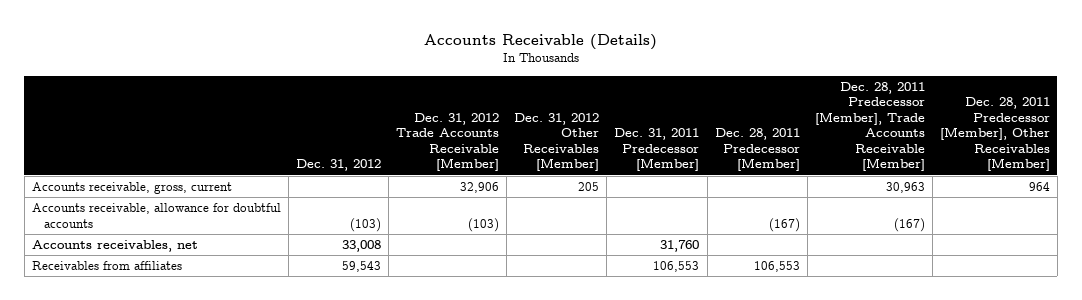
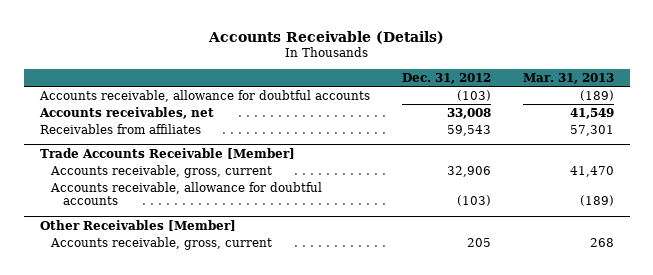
[396,112,500,172] Dec. 31, 2012 Trade Accounts Receivable [Member] -> none
[514,112,600,172] Dec. 31, 2012 Other Receivables [Member] -> none
[614,128,700,172] Dec. 31, 2011 Predecessor [Member] -> none
[714,128,800,172] Dec. 28, 2011 Predecessor [Member] -> none
[814,81,925,172] Dec. 28, 2011 Predecessor [Member], Trade Accounts Receivable [Member] -> none
[939,97,1050,172] Dec. 28, 2011 Predecessor [Member], Other Receivables [Member] -> none
none -> [522,72,614,84] Mar. 31, 2013
[31,182,232,195] Accounts receivable, gross, current -> none
none -> [39,147,295,159] Trade Accounts Receivable [Member]
none -> [50,164,273,178] Accounts receivable, gross, current
none -> [50,181,323,206] Accounts receivable, allowance for doubtful accounts
none -> [39,219,236,231] Other Receivables [Member]
none -> [50,236,273,250] Accounts receivable, gross, current

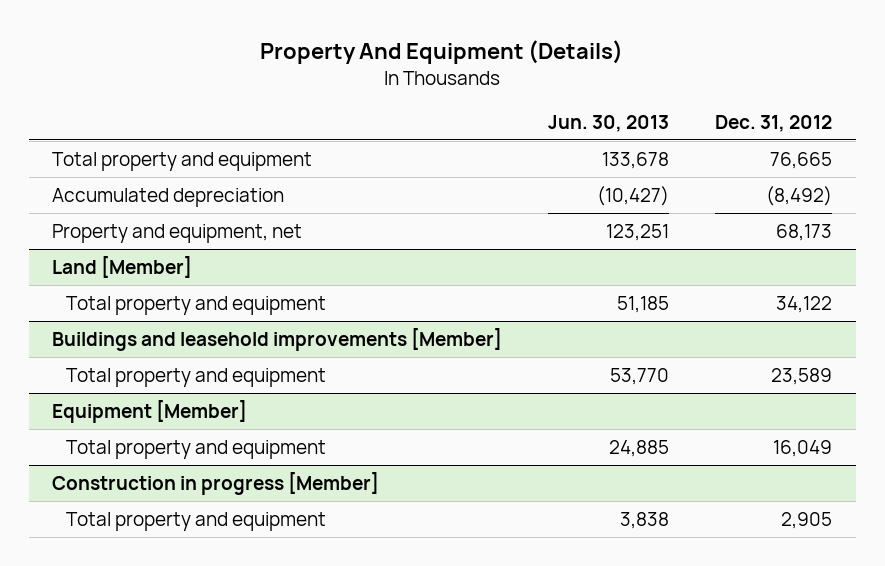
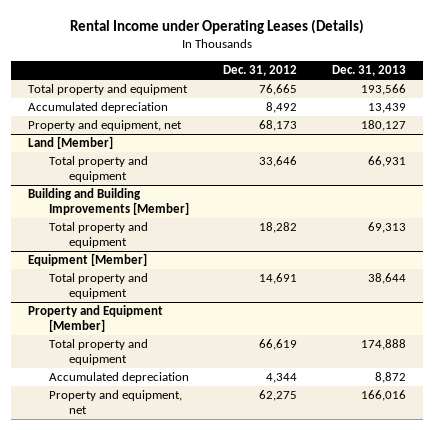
[260,39,624,64] Property And Equipment (Details) -> [69,18,364,34] Rental Income under Operating Leases (Details)
[548,114,670,132] Jun. 30, 2013 -> none
none -> [331,65,406,77] Dec. 31, 2013
[766,186,833,207] (8,492) -> [266,102,298,114] 8,492
[776,296,833,314] 34,122 -> [259,156,298,168] 33,646
[52,328,503,352] Buildings and leasehold improvements [Member] -> [28,188,189,216] Building and Building Improvements [Member]
[771,368,833,386] 23,589 -> [259,222,298,234] 18,282
[52,472,380,496] Construction in progress [Member] -> none
[773,440,833,458] 16,049 -> [259,273,298,285] 14,691
none -> [28,305,164,333] Property and Equipment [Member]
[781,512,833,530] 2,905 -> [259,339,298,351] 66,619
none -> [48,372,189,384] Accumulated depreciation
none -> [48,390,182,415] Property and equipment, net

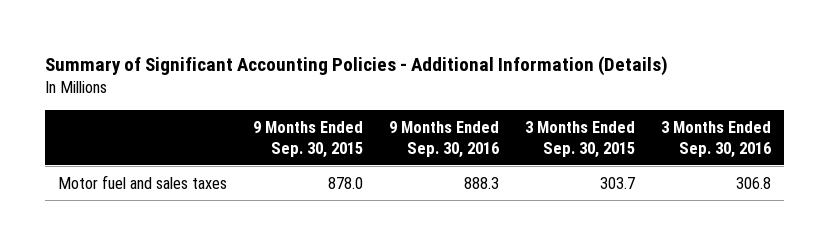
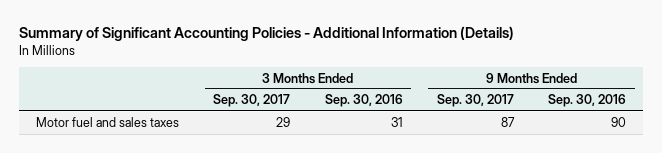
[252,120,363,158] 9 Months Ended Sep. 30, 2015 -> none
[524,120,635,158] 3 Months Ended Sep. 30, 2015 -> none
none -> [213,94,291,108] Sep. 30, 2017
none -> [436,94,514,108] Sep. 30, 2017
[463,176,499,189] 888.3 -> [611,117,627,128] 90
[735,176,771,189] 306.8 -> [390,117,403,128] 31

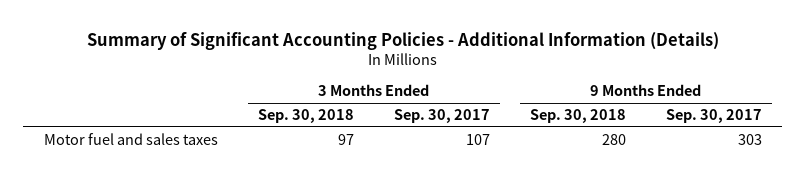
[324,94,403,108] Sep. 30, 2016 -> none
[548,94,627,108] Sep. 30, 2016 -> none
none -> [257,109,354,124] Sep. 30, 2018
none -> [530,109,627,124] Sep. 30, 2018
[276,117,291,128] 29 -> [465,134,490,146] 107
[500,117,515,128] 87 -> [738,134,763,146] 303

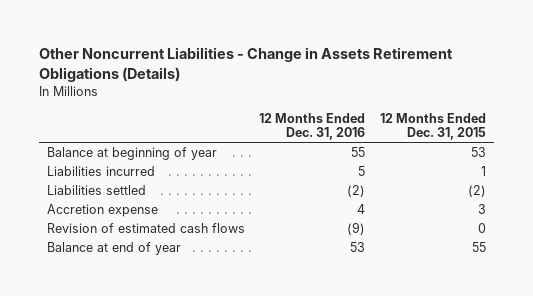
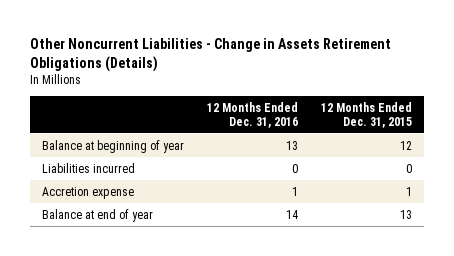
[46,185,146,196] Liabilities settled -> none
[46,223,245,234] Revision of estimated cash flows -> none
[351,147,366,158] 55 -> [285,140,298,150] 13
[471,147,487,158] 53 -> [400,140,413,150] 12
[358,166,366,177] 5 -> [291,163,298,173] 0
[481,166,487,177] 1 -> [406,163,413,173] 0
[357,204,366,215] 4 -> [291,186,298,196] 1
[478,204,487,215] 3 -> [406,186,413,196] 1
[350,242,366,253] 53 -> [285,209,298,219] 14
[472,242,487,253] 55 -> [400,209,413,219] 13

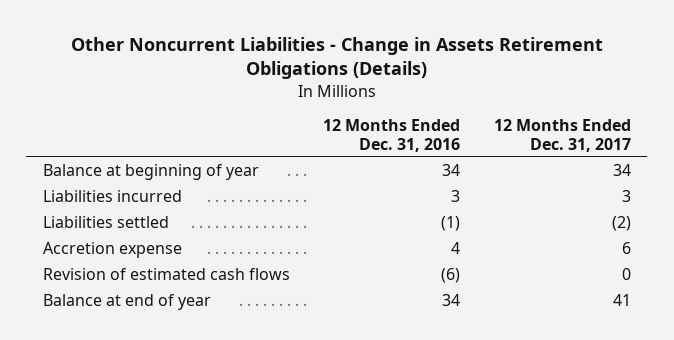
[321,101,413,128] 12 Months Ended Dec. 31, 2015 -> none
none -> [493,118,631,152] 12 Months Ended Dec. 31, 2017
[285,140,298,150] 13 -> [442,164,461,177] 34
[291,163,298,173] 0 -> [451,190,461,203] 3
none -> [43,216,170,229] Liabilities settled
[291,186,298,196] 1 -> [451,242,461,255] 4
none -> [43,268,291,281] Revision of estimated cash flows
[285,209,298,219] 14 -> [442,294,461,307] 34

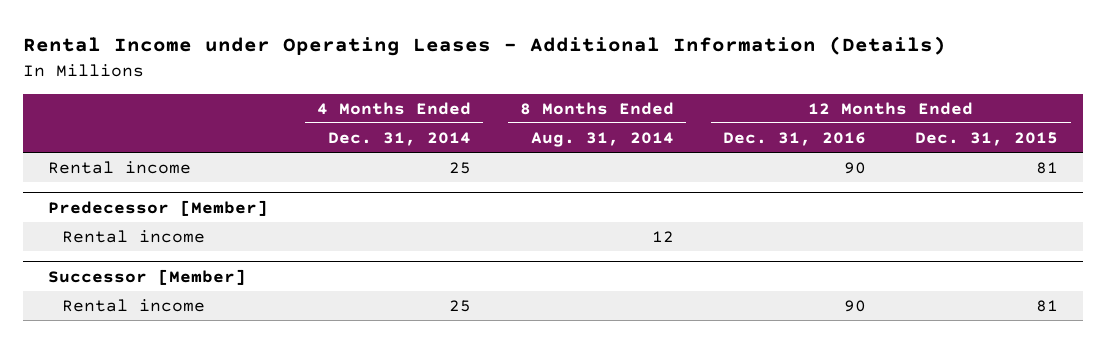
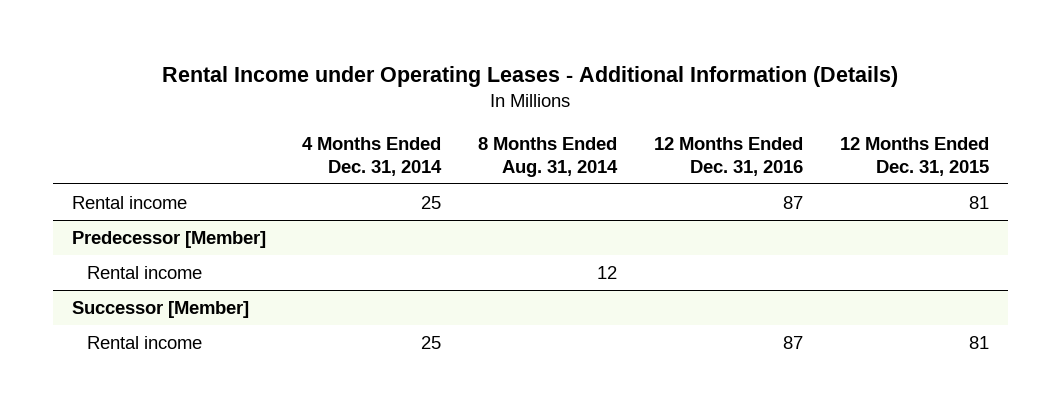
[844,161,867,174] 90 -> [783,196,804,210] 87
[844,299,867,312] 90 -> [783,336,804,350] 87

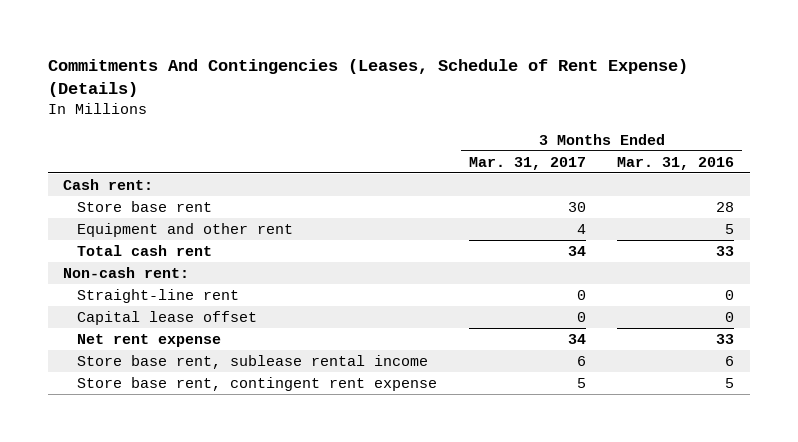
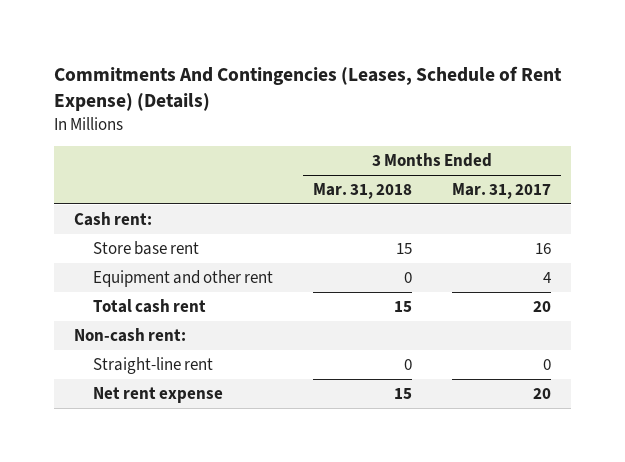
[617,156,735,170] Mar. 31, 2016 -> none
none -> [313,182,413,199] Mar. 31, 2018
[567,201,586,212] 30 -> [534,242,551,254] 16
[567,245,586,256] 34 -> [532,300,551,312] 20
[77,310,258,325] Capital lease offset -> none
[77,354,429,369] Store base rent, sublease rental income -> none
[77,376,438,391] Store base rent, contingent rent expense -> none
[567,333,586,344] 34 -> [532,387,551,399] 20

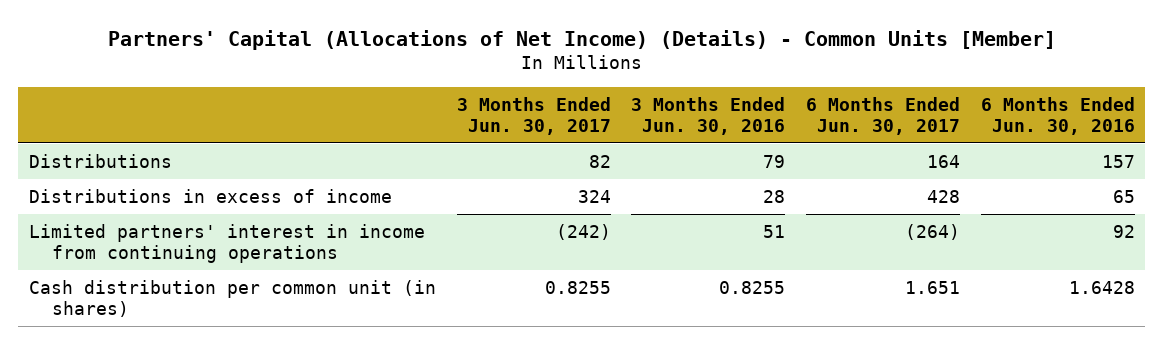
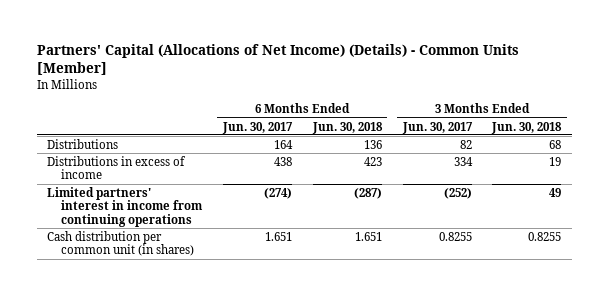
[631,96,786,135] 3 Months Ended Jun. 30, 2016 -> none
[981,96,1136,135] 6 Months Ended Jun. 30, 2016 -> none
none -> [311,121,383,134] Jun. 30, 2018
none -> [491,121,563,134] Jun. 30, 2018
[577,189,611,203] 324 -> [453,156,473,166] 334
[927,189,961,203] 428 -> [273,156,292,166] 438
[555,223,611,240] (242) -> [443,187,472,199] (252)
[905,223,961,240] (264) -> [263,187,292,199] (274)

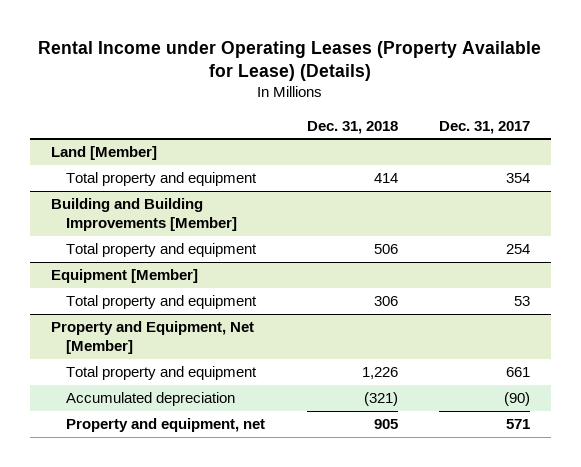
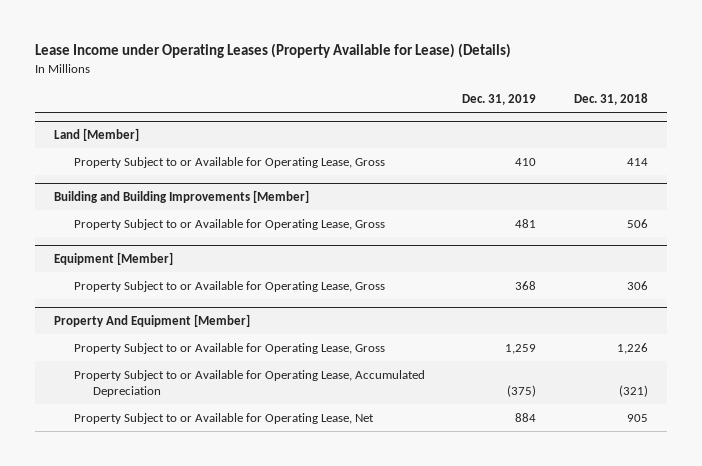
[38,40,542,82] Rental Income under Operating Leases (Property Available for Lease) (Details) -> [35,43,512,59] Lease Income under Operating Leases (Property Available for Lease) (Details)
[439,120,531,134] Dec. 31, 2017 -> none
none -> [462,94,537,106] Dec. 31, 2019
[66,172,258,187] Total property and equipment -> [73,156,385,168] Property Subject to or Available for Operating Lease, Gross
[66,243,258,258] Total property and equipment -> [73,218,385,230] Property Subject to or Available for Operating Lease, Gross
[66,295,258,310] Total property and equipment -> [73,280,385,292] Property Subject to or Available for Operating Lease, Gross
[50,321,254,355] Property and Equipment, Net [Member] -> [53,313,250,327] Property And Equipment [Member]
[66,366,258,381] Total property and equipment -> [73,342,385,354] Property Subject to or Available for Operating Lease, Gross
[66,392,236,407] Accumulated depreciation -> [73,369,425,398] Property Subject to or Available for Operating Lease, Accumulated Depreciation
[66,418,266,433] Property and equipment, net -> [73,412,374,424] Property Subject to or Available for Operating Lease, Net

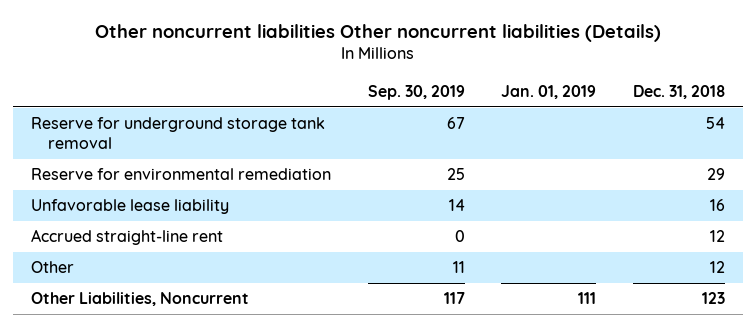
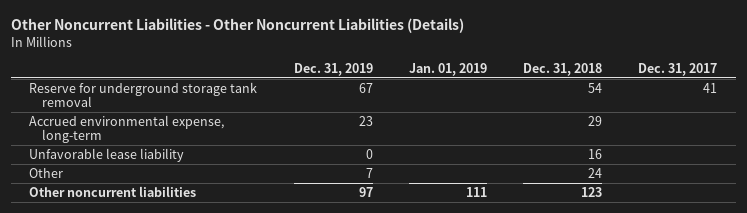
[94,23,661,42] Other noncurrent liabilities Other noncurrent liabilities (Details) -> [11,18,465,34] Other Noncurrent Liabilities - Other Noncurrent Liabilities (Details)
[367,84,465,100] Sep. 30, 2019 -> none
none -> [293,62,373,76] Dec. 31, 2019
none -> [638,62,718,76] Dec. 31, 2017
[31,168,332,181] Reserve for environmental remediation -> [29,114,225,144] Accrued environmental expense, long-term
[31,229,224,246] Accrued straight-line rent -> none
[709,261,725,274] 12 -> [588,167,603,178] 24
[31,292,250,307] Other Liabilities, Noncurrent -> [29,185,197,197] Other noncurrent liabilities

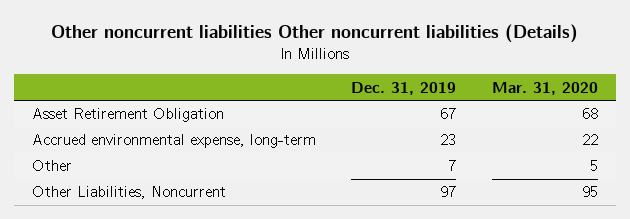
[11,18,465,34] Other Noncurrent Liabilities - Other Noncurrent Liabilities (Details) -> [50,24,578,44] Other noncurrent liabilities Other noncurrent liabilities (Details)
[408,62,487,76] Jan. 01, 2019 -> none
[523,62,603,76] Dec. 31, 2018 -> none
[638,62,718,76] Dec. 31, 2017 -> none
none -> [491,81,598,95] Mar. 31, 2020
[29,81,258,108] Reserve for underground storage tank removal -> [32,108,225,123] Asset Retirement Obligation
[29,147,185,162] Unfavorable lease liability -> none
[29,185,197,197] Other noncurrent liabilities -> [32,186,227,200] Other Liabilities, Noncurrent

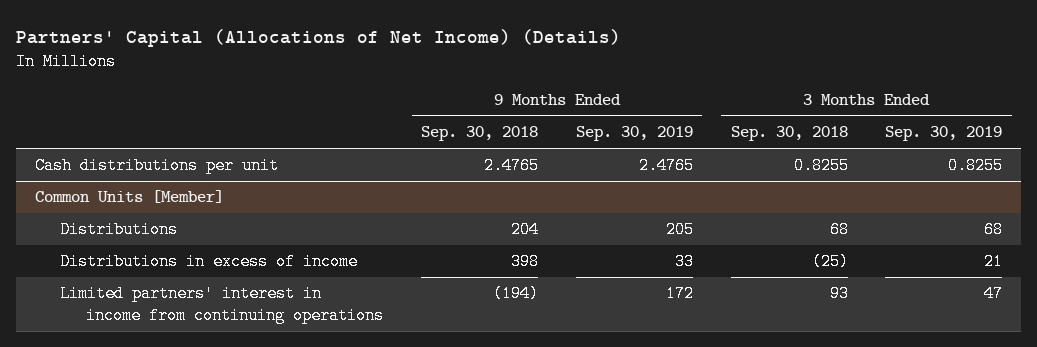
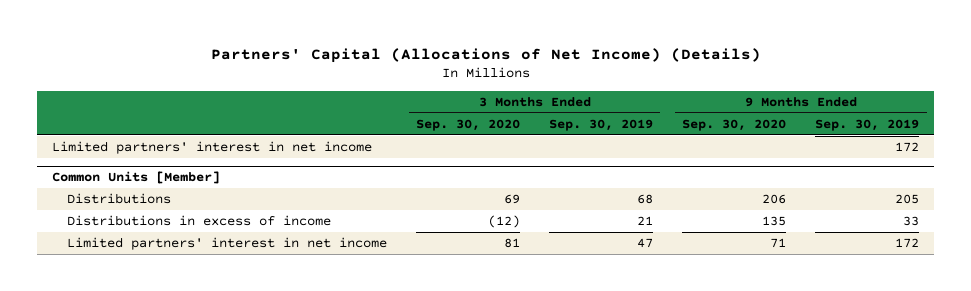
[421,126,539,142] Sep. 30, 2018 -> none
[730,126,848,142] Sep. 30, 2018 -> none
none -> [415,119,520,132] Sep. 30, 2020
none -> [682,119,787,132] Sep. 30, 2020
[34,157,279,175] Cash distributions per unit -> none
none -> [51,141,372,155] Limited partners' interest in net income
[60,285,385,324] Limited partners' interest in income from continuing operations -> [66,237,387,251] Limited partners' interest in net income

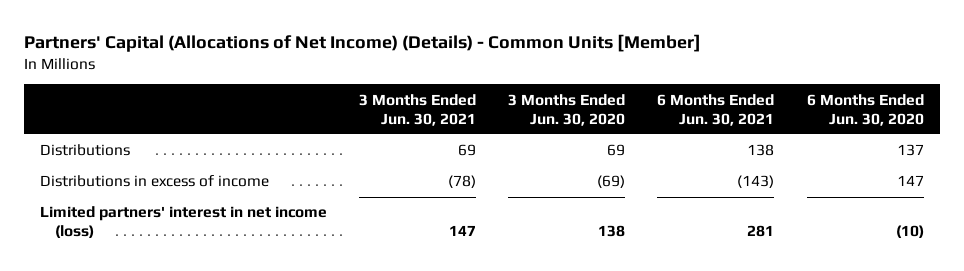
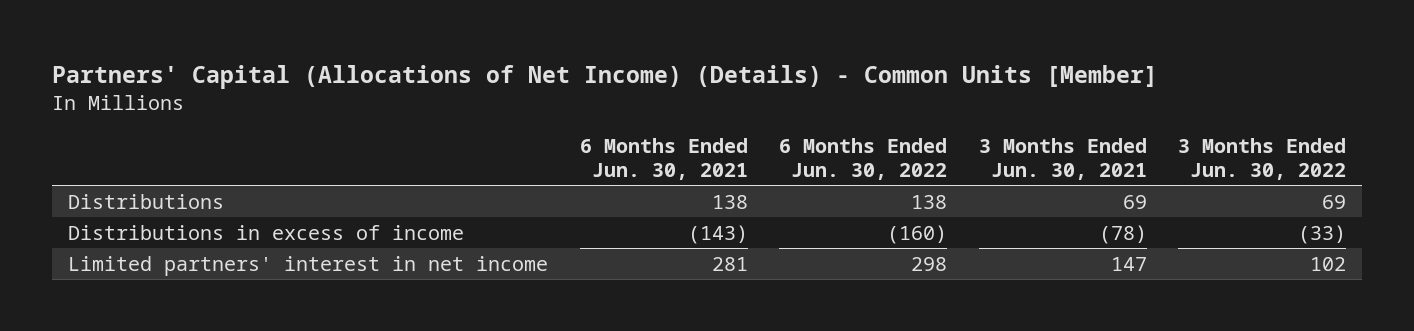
[508,93,626,126] 3 Months Ended Jun. 30, 2020 -> none
[806,93,924,126] 6 Months Ended Jun. 30, 2020 -> none
none -> [779,137,948,181] 6 Months Ended Jun. 30, 2022
none -> [1178,137,1347,181] 3 Months Ended Jun. 30, 2022
[39,206,327,239] Limited partners' interest in net income (loss) -> [67,255,548,276] Limited partners' interest in net income

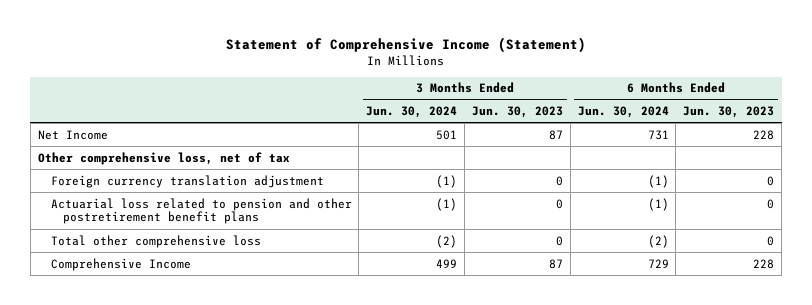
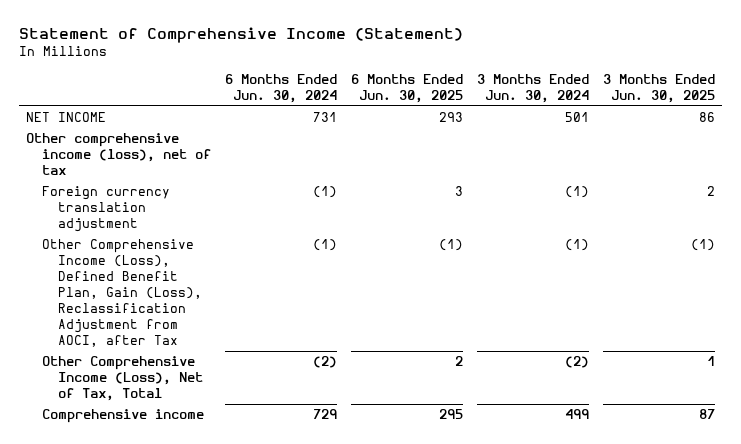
[471,106,563,119] Jun. 30, 2023 -> none
[683,106,775,119] Jun. 30, 2023 -> none
none -> [350,74,463,104] 6 Months Ended Jun. 30, 2025
none -> [602,74,715,104] 3 Months Ended Jun. 30, 2025
[37,129,108,140] Net Income -> [26,112,107,123] NET INCOME
[37,151,290,165] Other comprehensive loss, net of tax -> [26,133,212,176] Other comprehensive income (loss), net of tax
[50,197,352,225] Actuarial loss related to pension and other postretirement benefit plans -> [42,239,203,348] Other Comprehensive Income (Loss), Defined Benefit Plan, Gain (Loss), Reclassification Adjustment from AOCI, after Tax
[50,234,261,248] Total other comprehensive loss -> [42,356,204,402] Other Comprehensive Income (Loss), Net of Tax, Total
[50,257,191,271] Comprehensive Income -> [42,409,205,424] Comprehensive income

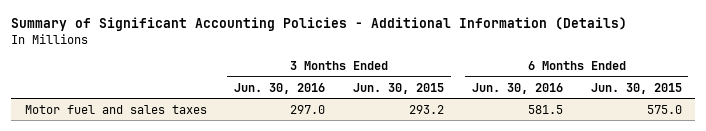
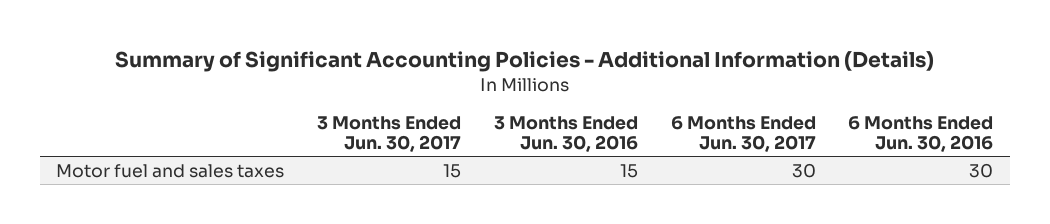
[353,82,445,94] Jun. 30, 2015 -> none
[590,82,682,94] Jun. 30, 2015 -> none
none -> [316,115,461,153] 3 Months Ended Jun. 30, 2017
none -> [670,115,816,153] 6 Months Ended Jun. 30, 2017
[290,104,326,114] 297.0 -> [619,163,638,178] 15
[527,104,563,114] 581.5 -> [969,162,994,178] 30

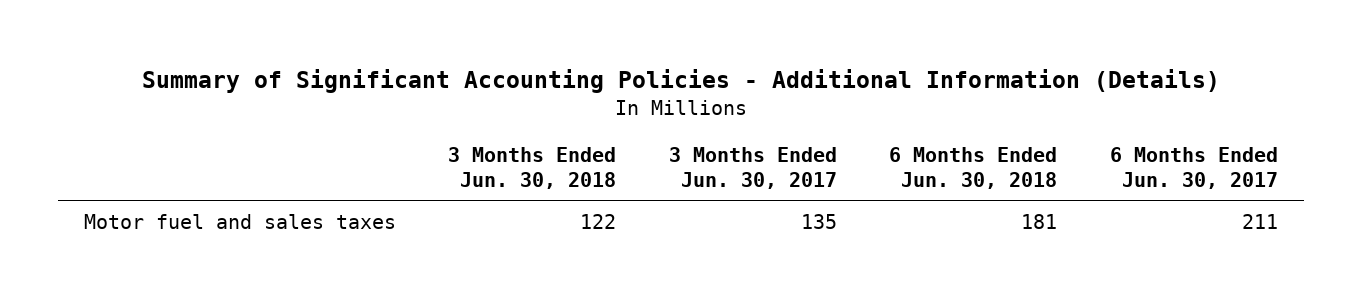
[493,115,638,153] 3 Months Ended Jun. 30, 2016 -> none
[848,115,994,153] 6 Months Ended Jun. 30, 2016 -> none
none -> [448,146,617,190] 3 Months Ended Jun. 30, 2018
none -> [889,146,1058,190] 6 Months Ended Jun. 30, 2018
[442,163,461,178] 15 -> [800,213,837,229] 135
[791,162,816,178] 30 -> [1241,213,1278,229] 211

